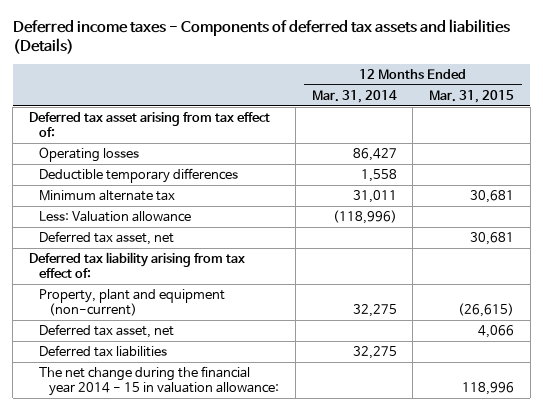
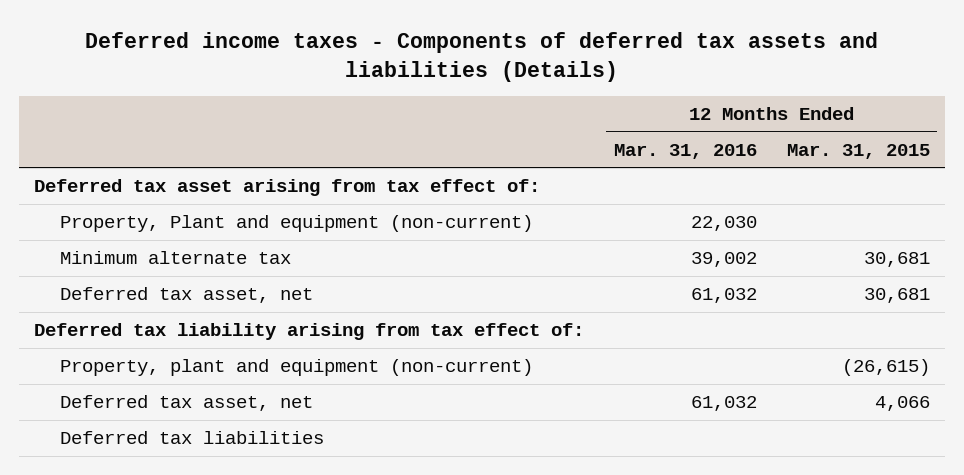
[311,89,397,103] Mar. 31, 2014 -> none
none -> [613,143,757,159] Mar. 31, 2016
[39,146,140,162] Operating losses -> none
[39,167,239,183] Deductible temporary differences -> none
none -> [59,215,533,233] Property, Plant and equipment (non-current)
[39,210,192,222] Less: Valuation allowance -> none
[39,365,280,397] The net change during the financial year 2014 - 15 in valuation allowance: -> none

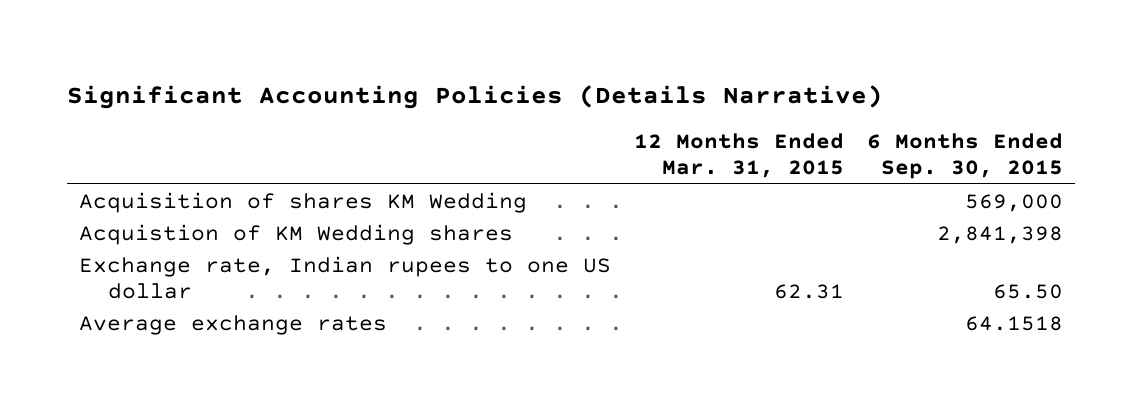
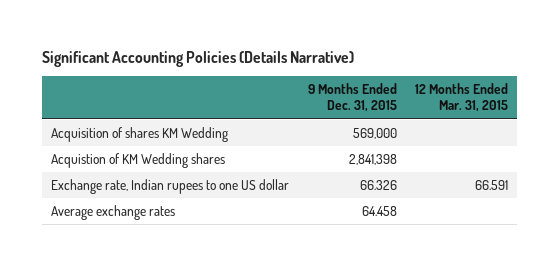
[867,133,1064,180] 6 Months Ended Sep. 30, 2015 -> none
none -> [307,83,397,113] 9 Months Ended Dec. 31, 2015
[774,284,845,300] 62.31 -> [474,180,508,191] 66.591

